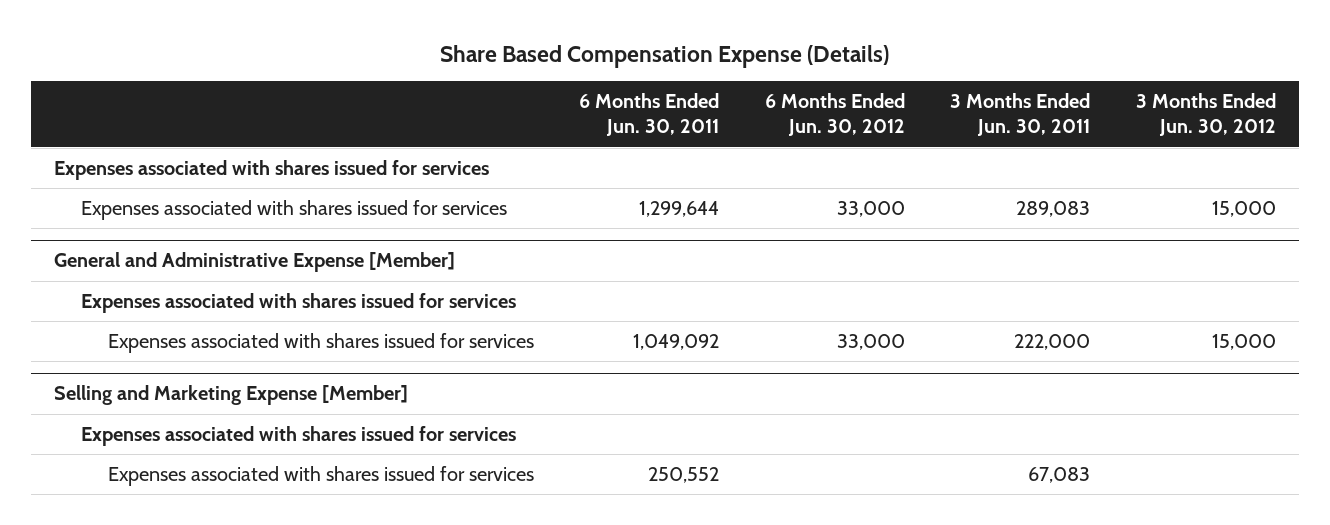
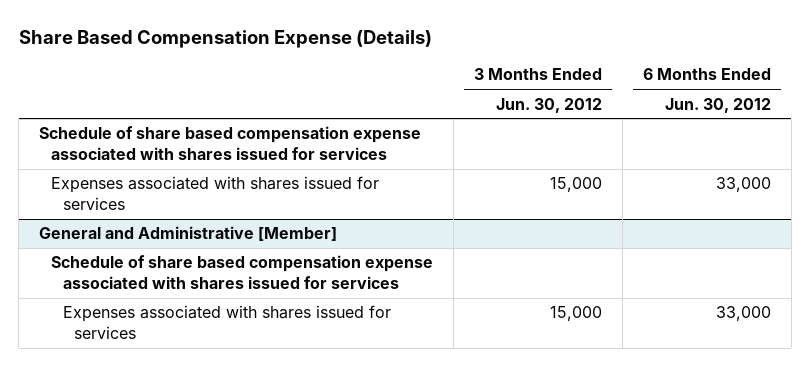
[579,93,720,137] 6 Months Ended Jun. 30, 2011 -> none
[950,93,1091,137] 3 Months Ended Jun. 30, 2011 -> none
[53,159,489,180] Expenses associated with shares issued for services -> [39,126,422,161] Schedule of share based compensation expense associated with shares issued for services
[53,252,455,273] General and Administrative Expense [Member] -> [39,226,338,242] General and Administrative [Member]
[80,292,516,313] Expenses associated with shares issued for services -> [51,255,434,290] Schedule of share based compensation expense associated with shares issued for services
[53,385,408,406] Selling and Marketing Expense [Member] -> none
[80,425,516,446] Expenses associated with shares issued for services -> none
[107,465,534,486] Expenses associated with shares issued for services -> none

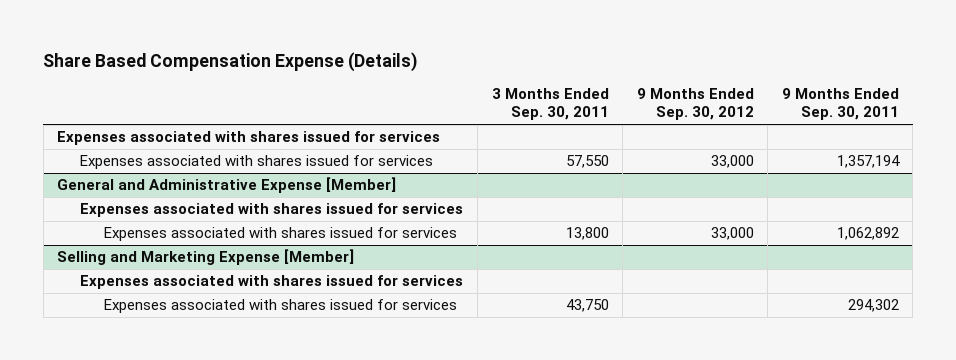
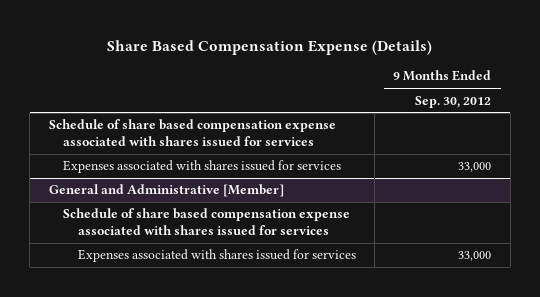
[491,88,609,121] 3 Months Ended Sep. 30, 2011 -> none
[781,88,899,121] 9 Months Ended Sep. 30, 2011 -> none
[57,131,441,146] Expenses associated with shares issued for services -> [48,119,336,147] Schedule of share based compensation expense associated with shares issued for services
[57,177,397,194] General and Administrative Expense [Member] -> [48,184,284,198] General and Administrative [Member]
[80,203,464,218] Expenses associated with shares issued for services -> [63,208,351,236] Schedule of share based compensation expense associated with shares issued for services
[57,249,355,266] Selling and Marketing Expense [Member] -> none
[80,275,464,290] Expenses associated with shares issued for services -> none
[103,299,457,314] Expenses associated with shares issued for services -> none

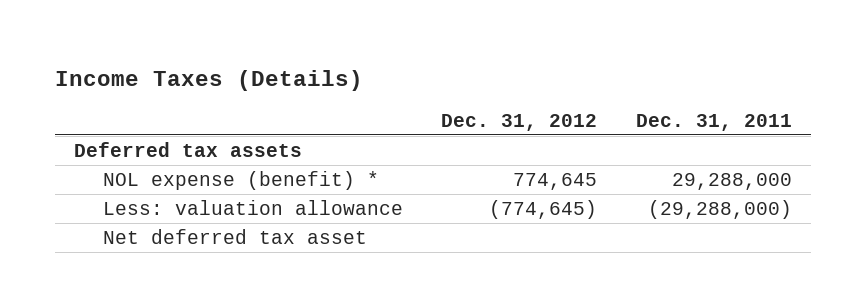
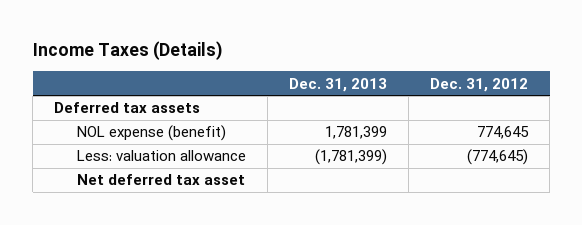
[635,113,792,131] Dec. 31, 2011 -> none
none -> [289,77,388,92] Dec. 31, 2013
[103,170,380,190] NOL expense (benefit) * -> [77,125,227,142] NOL expense (benefit)

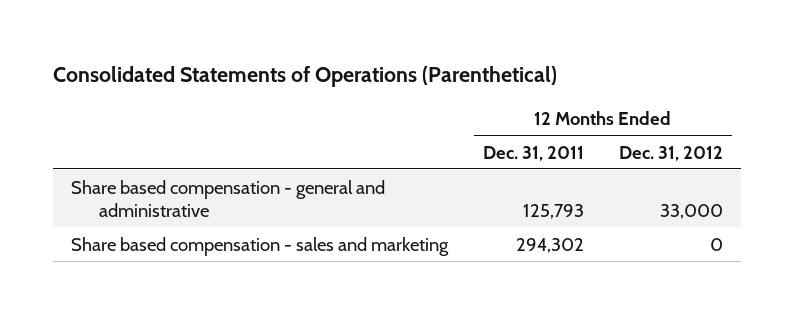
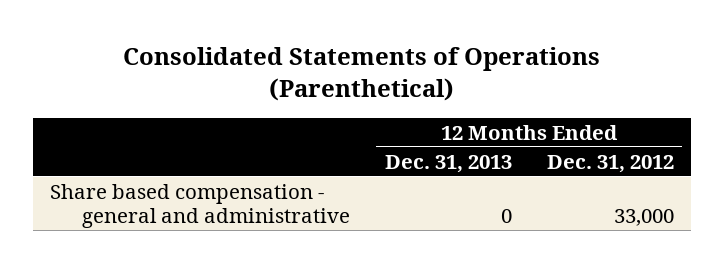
[483,145,585,161] Dec. 31, 2011 -> none
none -> [384,154,512,173] Dec. 31, 2013
[71,236,450,256] Share based compensation - sales and marketing -> none

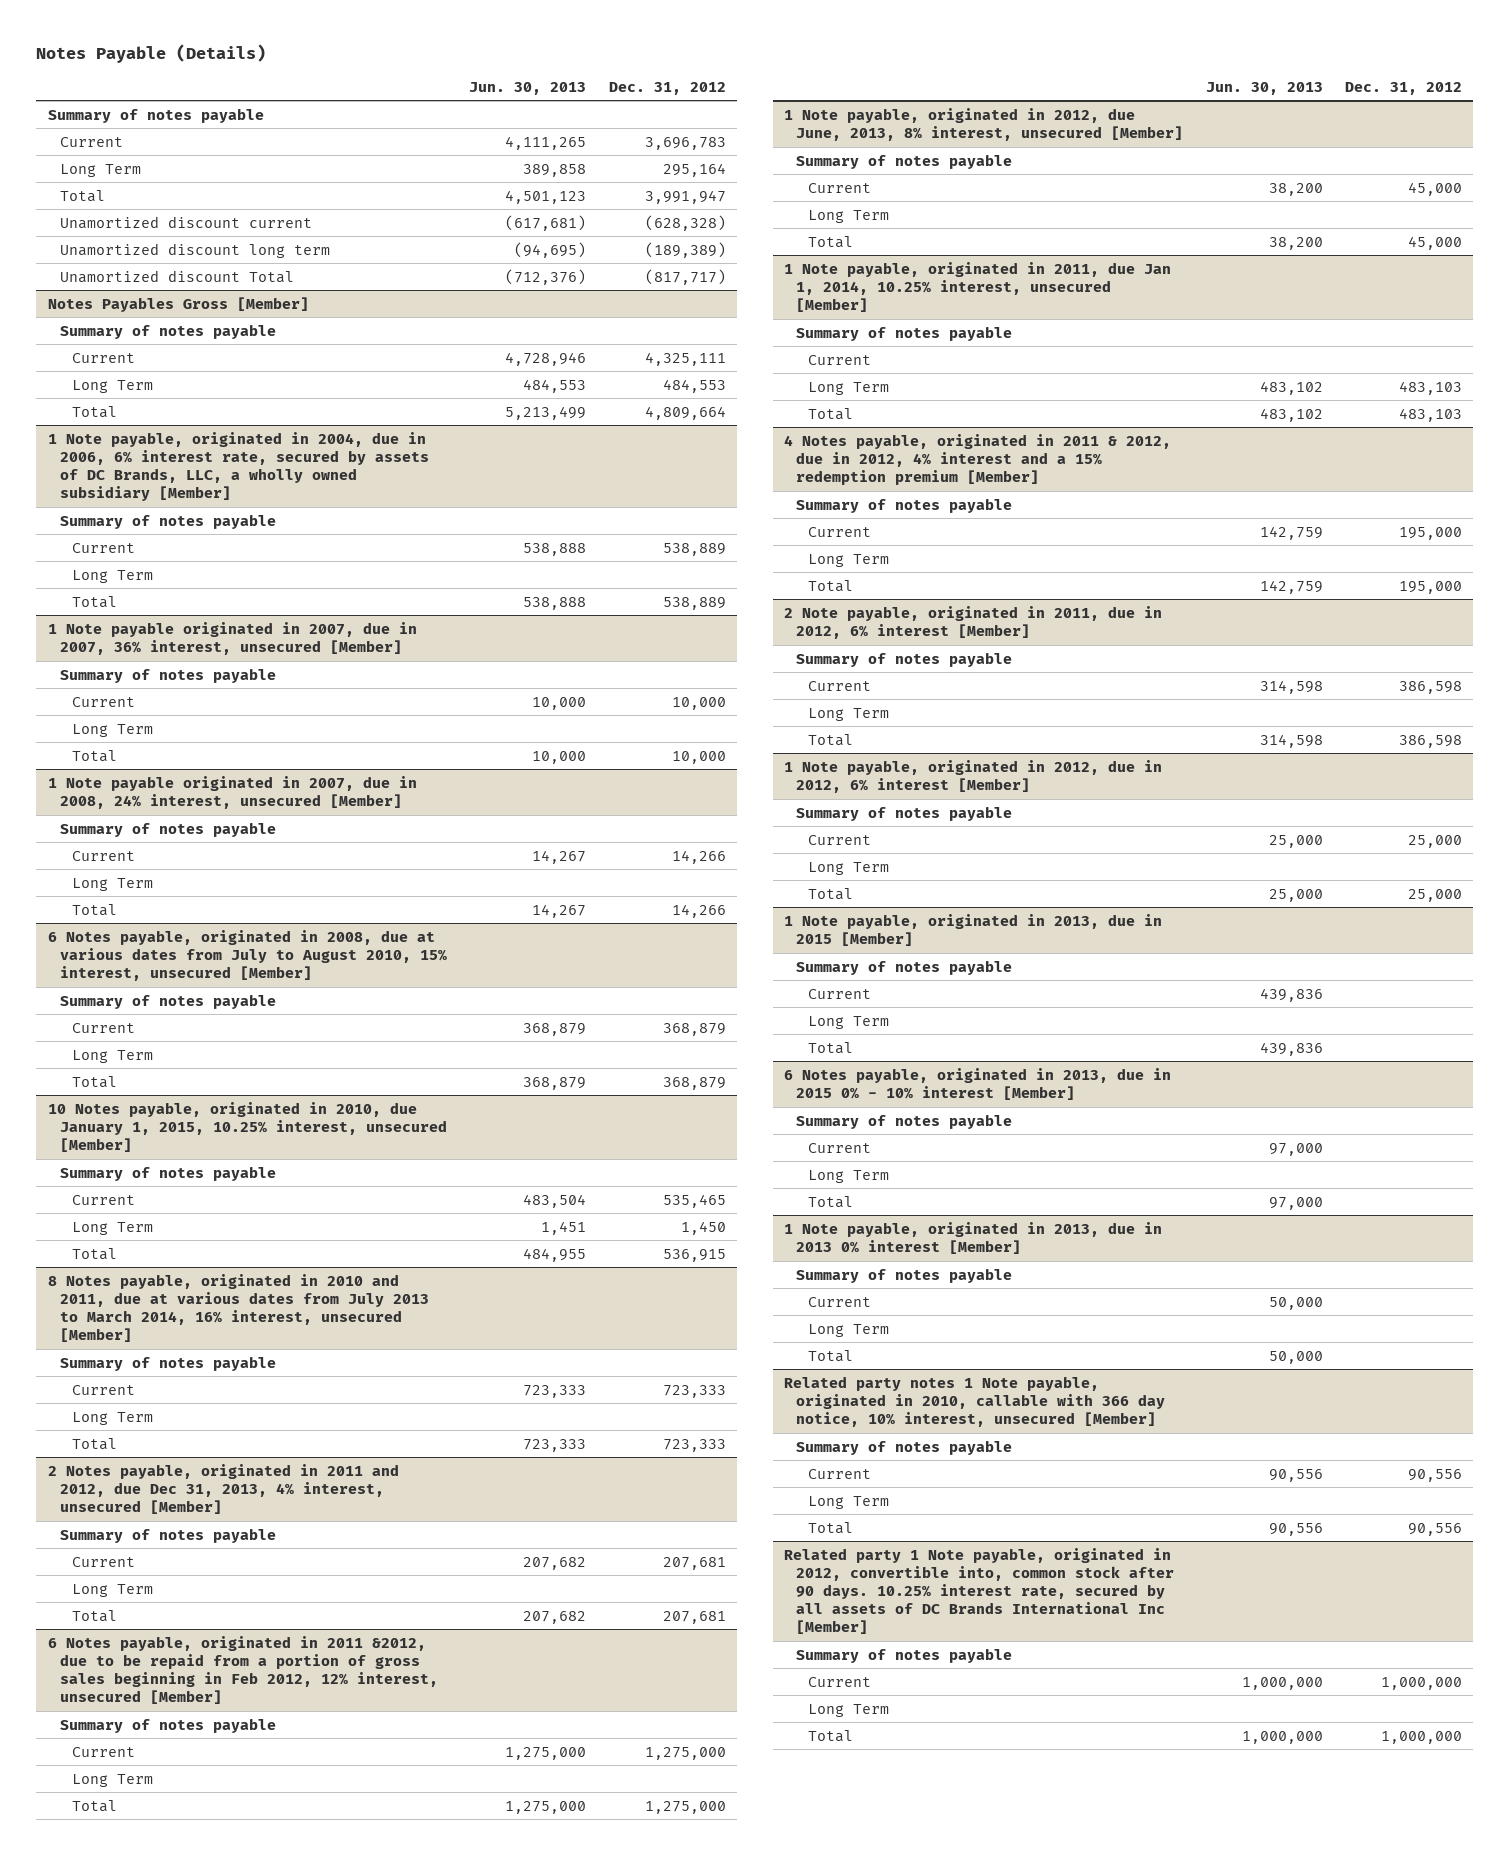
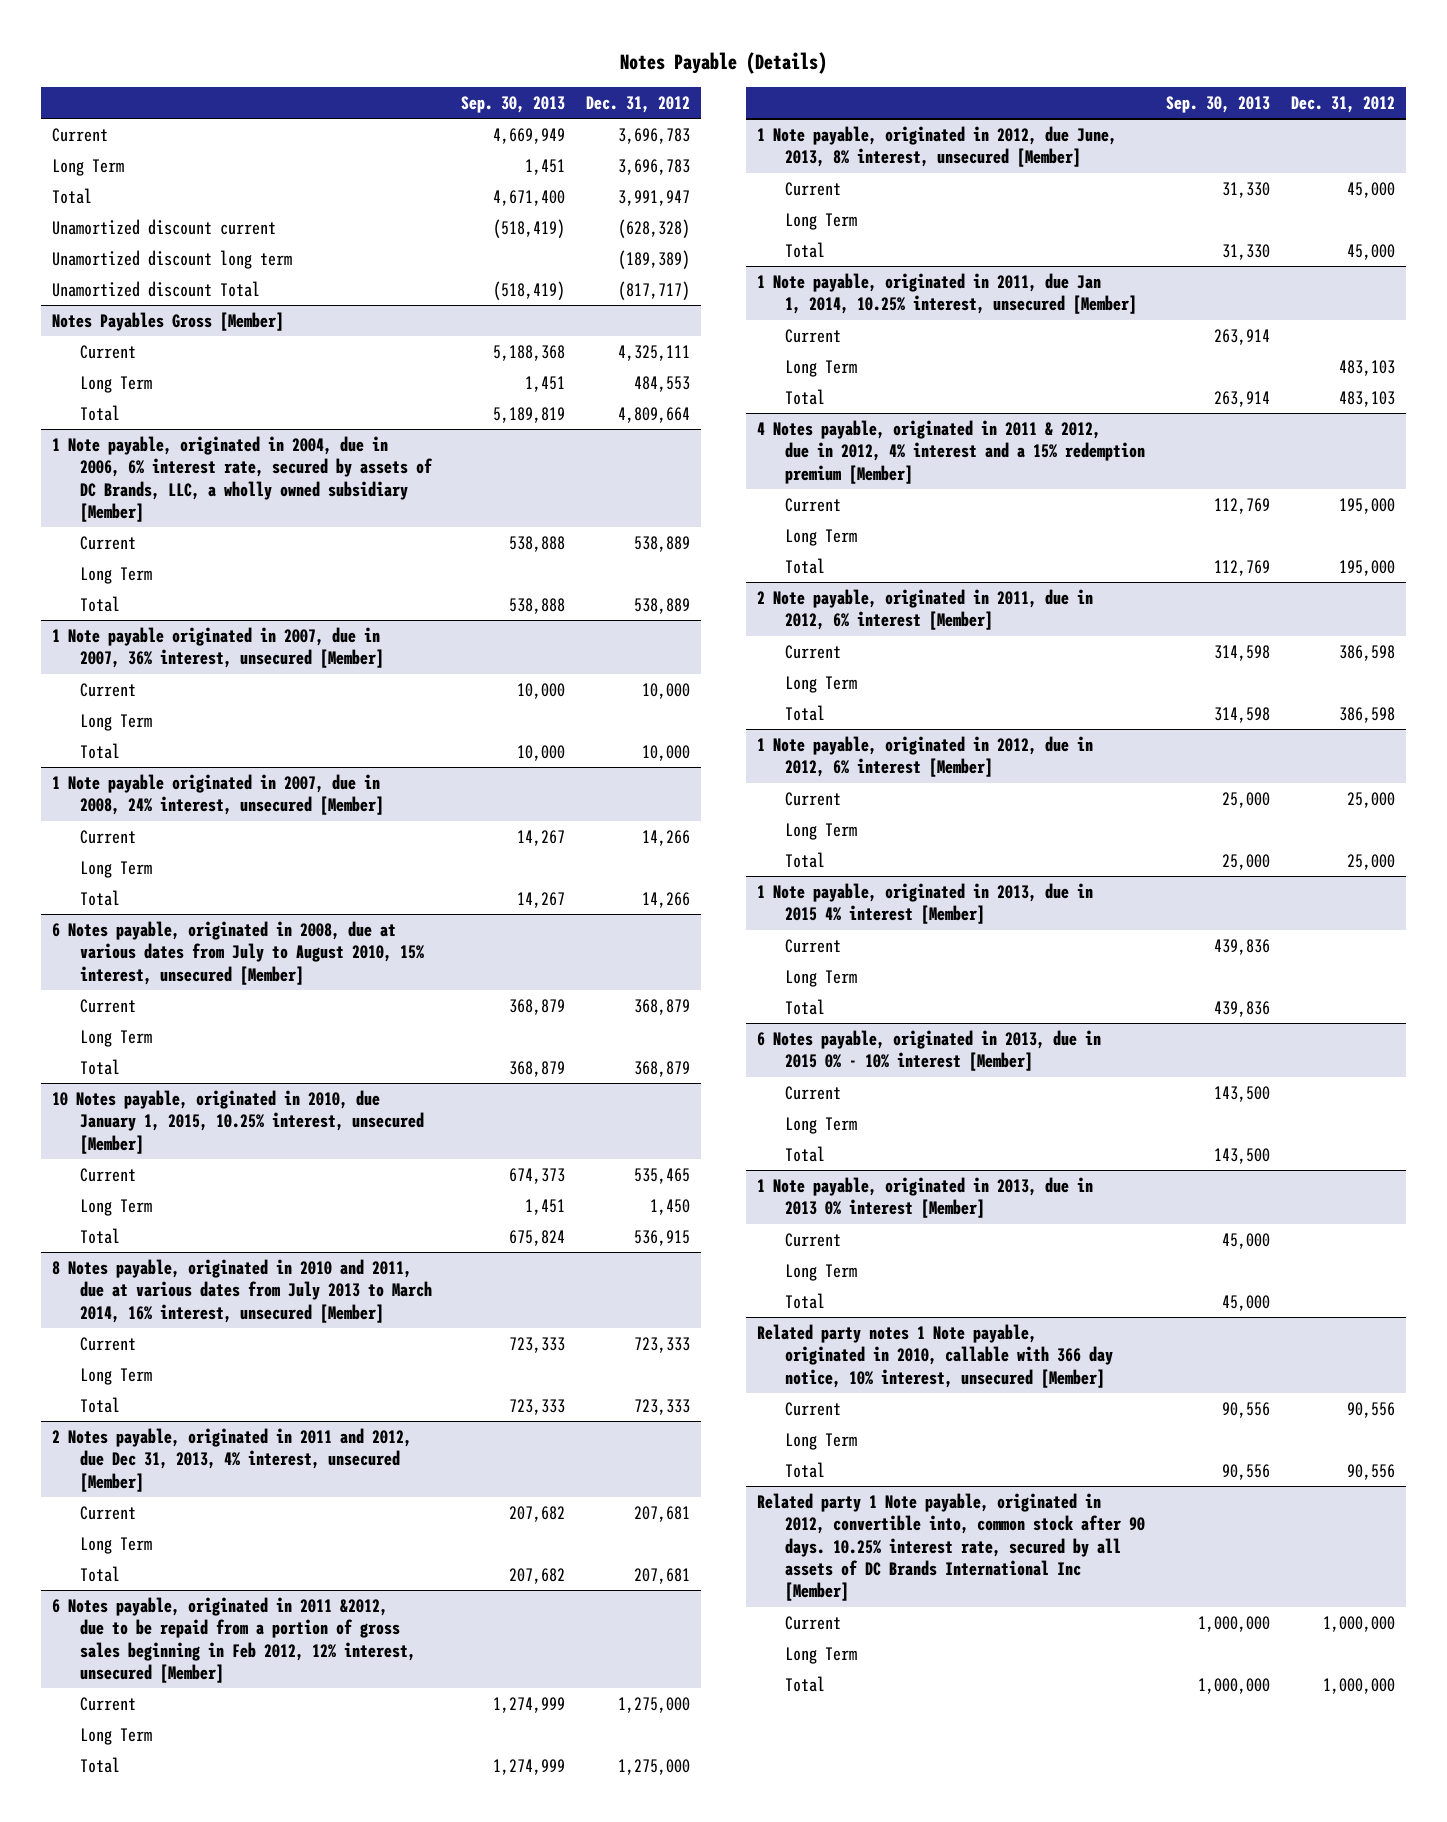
[469,81,587,95] Jun. 30, 2013 -> none
none -> [461,95,566,113] Sep. 30, 2013
[47,107,264,123] Summary of notes payable -> none
[662,162,726,177] 295,164 -> [618,158,691,175] 3,696,783
[59,323,276,339] Summary of notes payable -> none
[59,513,276,529] Summary of notes payable -> none
[59,667,276,683] Summary of notes payable -> none
[59,821,276,837] Summary of notes payable -> none
[59,993,276,1009] Summary of notes payable -> none
[59,1165,276,1181] Summary of notes payable -> none
[59,1355,276,1371] Summary of notes payable -> none
[59,1527,276,1543] Summary of notes payable -> none
[59,1717,276,1733] Summary of notes payable -> none
[796,153,1013,169] Summary of notes payable -> none
[796,325,1013,341] Summary of notes payable -> none
[796,497,1013,513] Summary of notes payable -> none
[796,651,1013,667] Summary of notes payable -> none
[796,805,1013,821] Summary of notes payable -> none
[796,959,1013,975] Summary of notes payable -> none
[783,913,1162,946] 1 Note payable, originated in 2013, due in 2015 [Member] -> [756,882,1093,925] 1 Note payable, originated in 2013, due in 2015 4% interest [Member]
[796,1113,1013,1129] Summary of notes payable -> none
[796,1267,1013,1283] Summary of notes payable -> none
[796,1439,1013,1455] Summary of notes payable -> none
[796,1647,1013,1663] Summary of notes payable -> none

